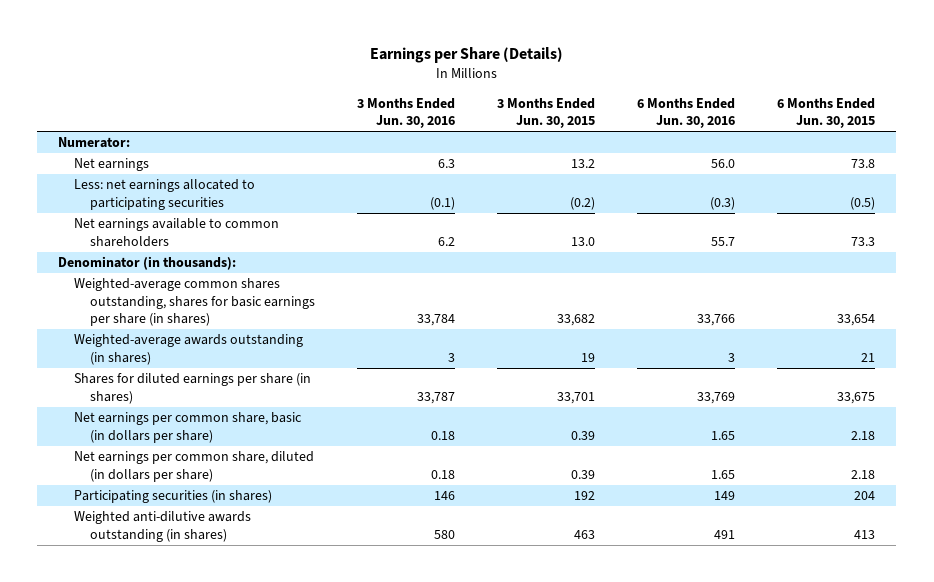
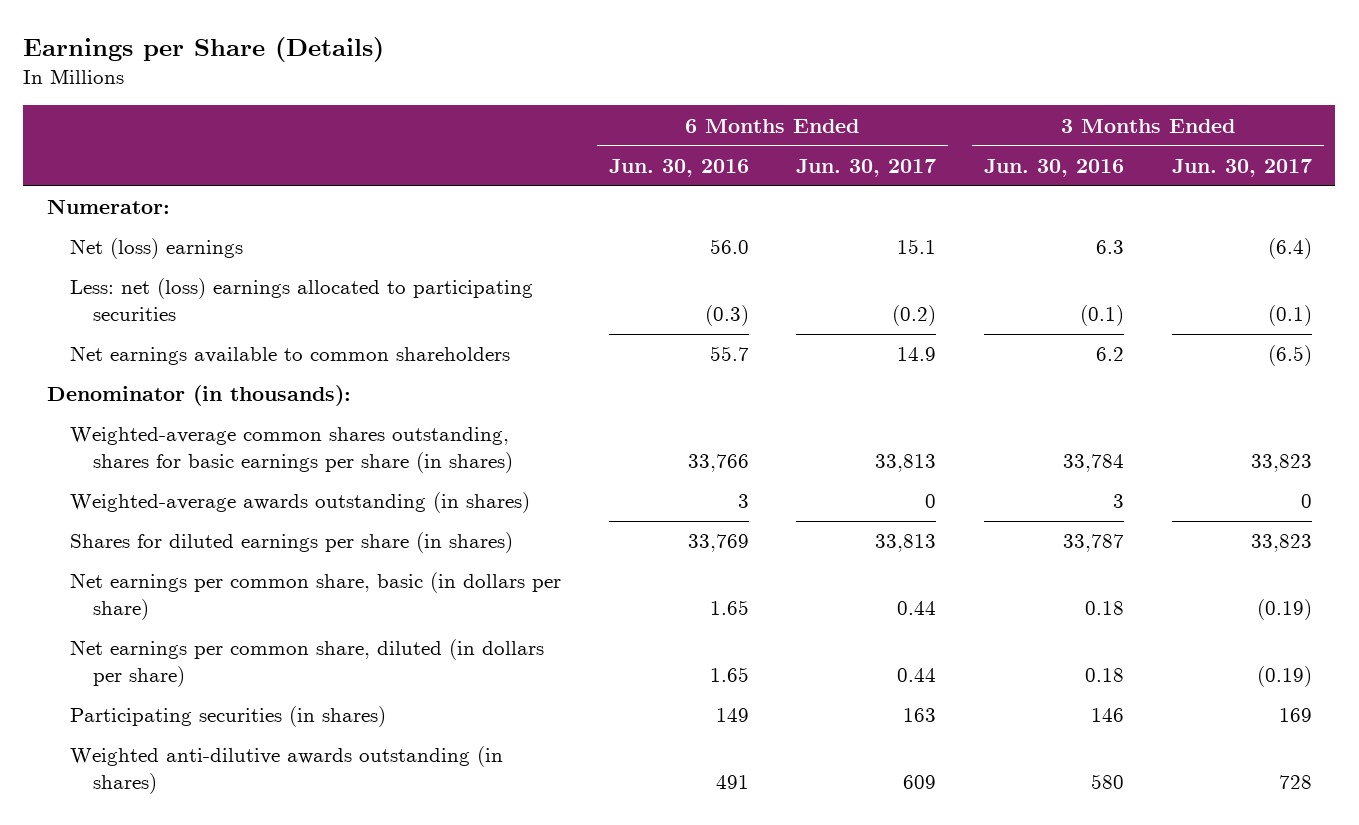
[497,97,596,129] 3 Months Ended Jun. 30, 2015 -> none
[777,97,876,129] 6 Months Ended Jun. 30, 2015 -> none
none -> [796,158,937,177] Jun. 30, 2017
none -> [1171,158,1312,177] Jun. 30, 2017
[74,158,150,172] Net earnings -> [69,238,243,260] Net (loss) earnings
[74,179,256,210] Less: net earnings allocated to participating securities -> [69,278,533,321] Less: net (loss) earnings allocated to participating securities

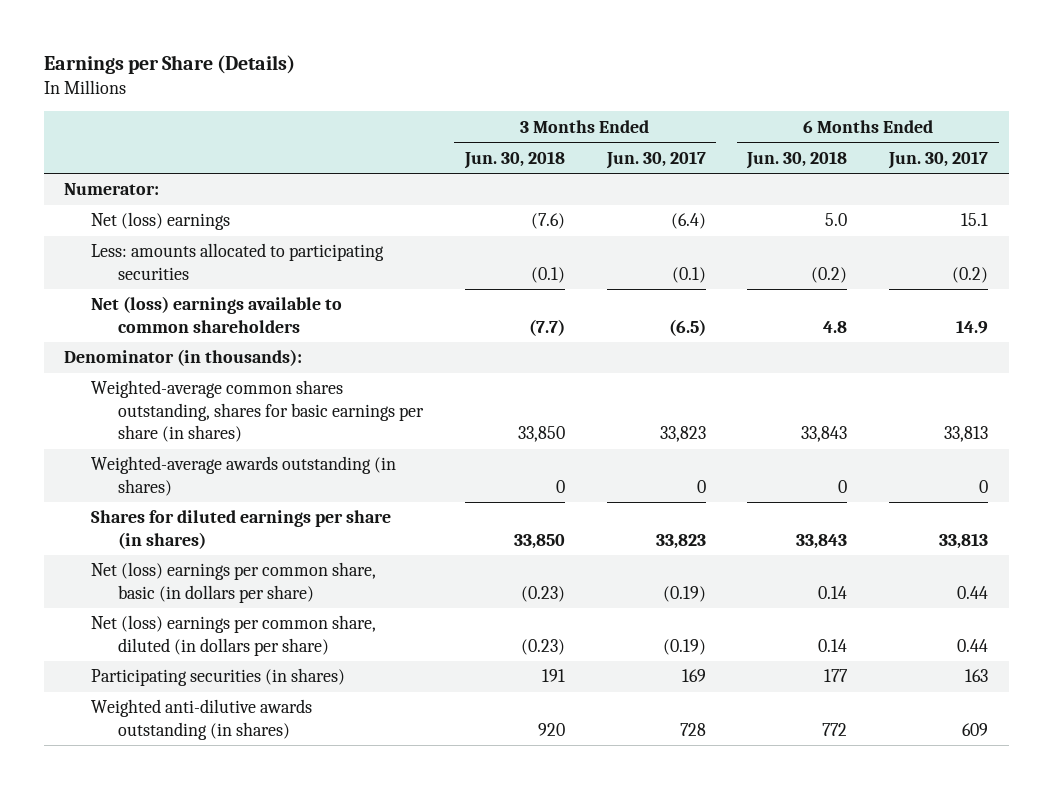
[608,158,749,177] Jun. 30, 2016 -> none
[983,158,1124,177] Jun. 30, 2016 -> none
none -> [463,150,565,169] Jun. 30, 2018
none -> [746,150,848,169] Jun. 30, 2018
[69,278,533,321] Less: net (loss) earnings allocated to participating securities -> [91,243,385,280] Less: amounts allocated to participating securities
[69,346,510,366] Net earnings available to common shareholders -> [91,296,343,333] Net (loss) earnings available to common shareholders
[69,572,561,620] Net earnings per common share, basic (in dollars per share) -> [91,562,377,603] Net (loss) earnings per common share, basic (in dollars per share)
[69,639,544,687] Net earnings per common share, diluted (in dollars per share) -> [91,615,377,656] Net (loss) earnings per common share, diluted (in dollars per share)

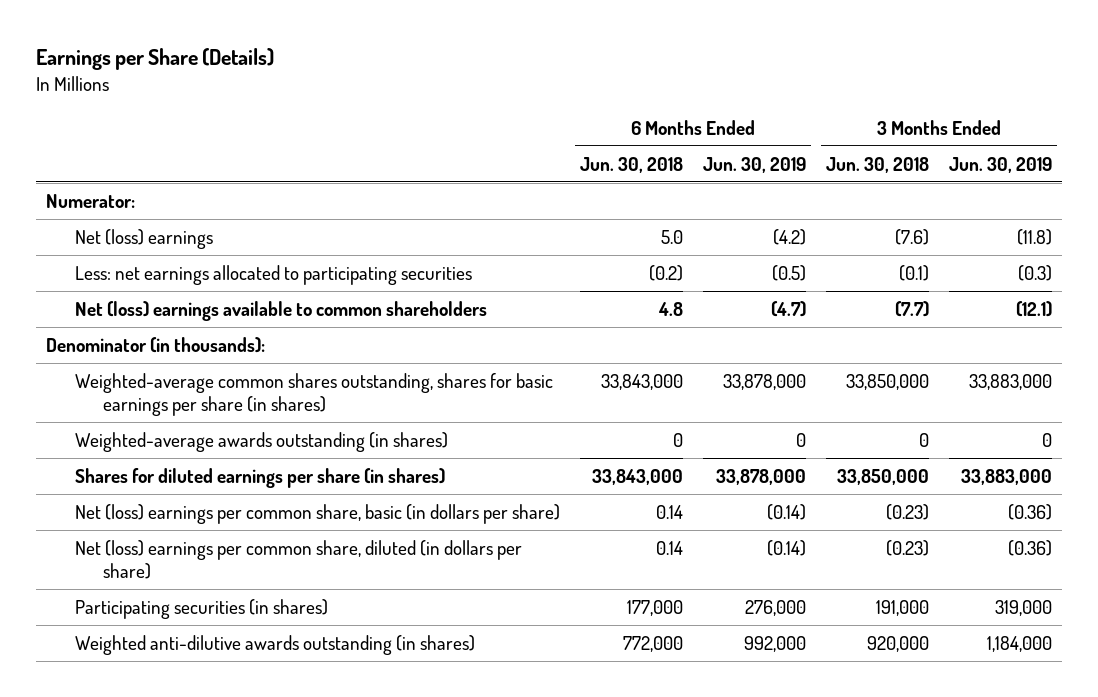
[605,150,706,169] Jun. 30, 2017 -> none
[888,150,989,169] Jun. 30, 2017 -> none
none -> [702,156,806,173] Jun. 30, 2019
none -> [948,156,1052,173] Jun. 30, 2019
[91,243,385,280] Less: amounts allocated to participating securities -> [74,264,472,285] Less: net earnings allocated to participating securities
[517,426,565,443] 33,850 -> [845,373,929,390] 33,850,000
[801,426,848,443] 33,843 -> [600,373,683,390] 33,843,000
[513,533,565,549] 33,850 -> [836,468,929,485] 33,850,000
[796,533,848,549] 33,843 -> [591,468,683,485] 33,843,000
[541,669,565,683] 191 -> [875,599,929,616] 191,000
[824,669,849,683] 177 -> [626,599,683,616] 177,000
[537,722,565,736] 920 -> [866,635,929,652] 920,000
[822,722,848,736] 772 -> [622,635,683,652] 772,000

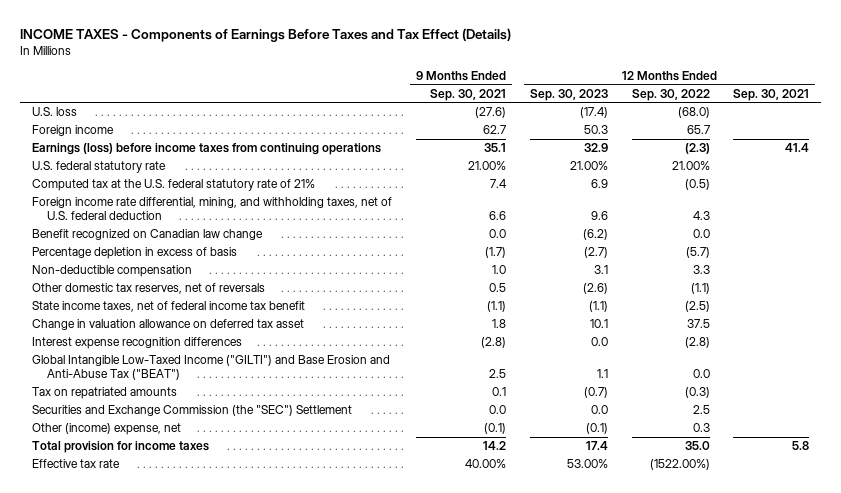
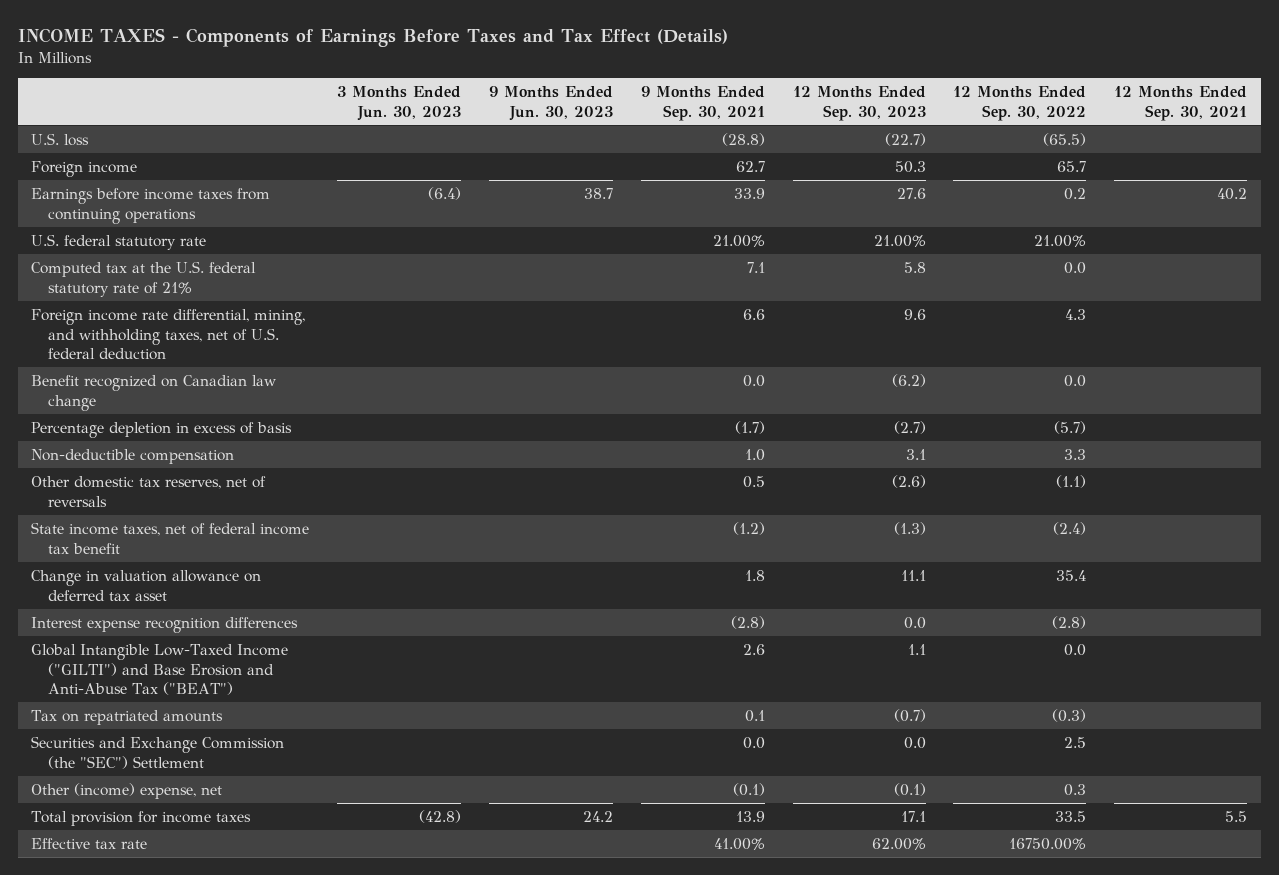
none -> [337,85,462,121] 3 Months Ended Jun. 30, 2023
none -> [489,85,614,121] 9 Months Ended Jun. 30, 2023
[474,107,506,119] (27.6) -> [721,132,765,146] (28.8)
[579,107,608,119] (17.4) -> [884,132,926,146] (22.7)
[677,107,710,119] (68.0) -> [1043,132,1087,146] (65.5)
[32,143,382,156] Earnings (loss) before income taxes from continuing operations -> [31,187,271,224] Earnings before income taxes from continuing operations
[483,143,506,153] 35.1 -> [733,187,765,199] 33.9
[583,143,608,153] 32.9 -> [896,187,926,199] 27.6
[684,143,710,155] (2.3) -> [1064,187,1087,200] 0.2
[785,143,810,153] 41.4 -> [1217,187,1248,200] 40.2
[489,179,507,189] 7.4 -> [746,261,765,273] 7.1
[590,179,608,189] 6.9 -> [903,261,926,273] 5.8
[684,179,710,191] (0.5) -> [1064,261,1087,274] 0.0
[486,301,506,313] (1.1) -> [732,521,765,535] (1.2)
[588,301,608,313] (1.1) -> [893,521,926,535] (1.3)
[684,301,710,313] (2.5) -> [1053,521,1087,535] (2.4)
[589,319,608,329] 10.1 -> [900,569,926,581] 11.1
[686,319,710,329] 37.5 -> [1056,569,1087,581] 35.4
[488,369,506,379] 2.5 -> [742,643,765,655] 2.6
[482,441,506,451] 14.2 -> [735,810,765,822] 13.9
[585,441,608,451] 17.4 -> [900,810,926,822] 17.1
[684,441,710,451] 35.0 -> [1055,810,1087,822] 33.5
[792,441,810,451] 5.8 -> [1225,810,1248,822] 5.5
[464,459,506,469] 40.00% -> [713,837,765,850] 41.00%
[566,459,608,469] 53.00% -> [871,837,926,850] 62.00%
[649,459,710,471] (1522.00%) -> [1009,837,1087,850] 16750.00%

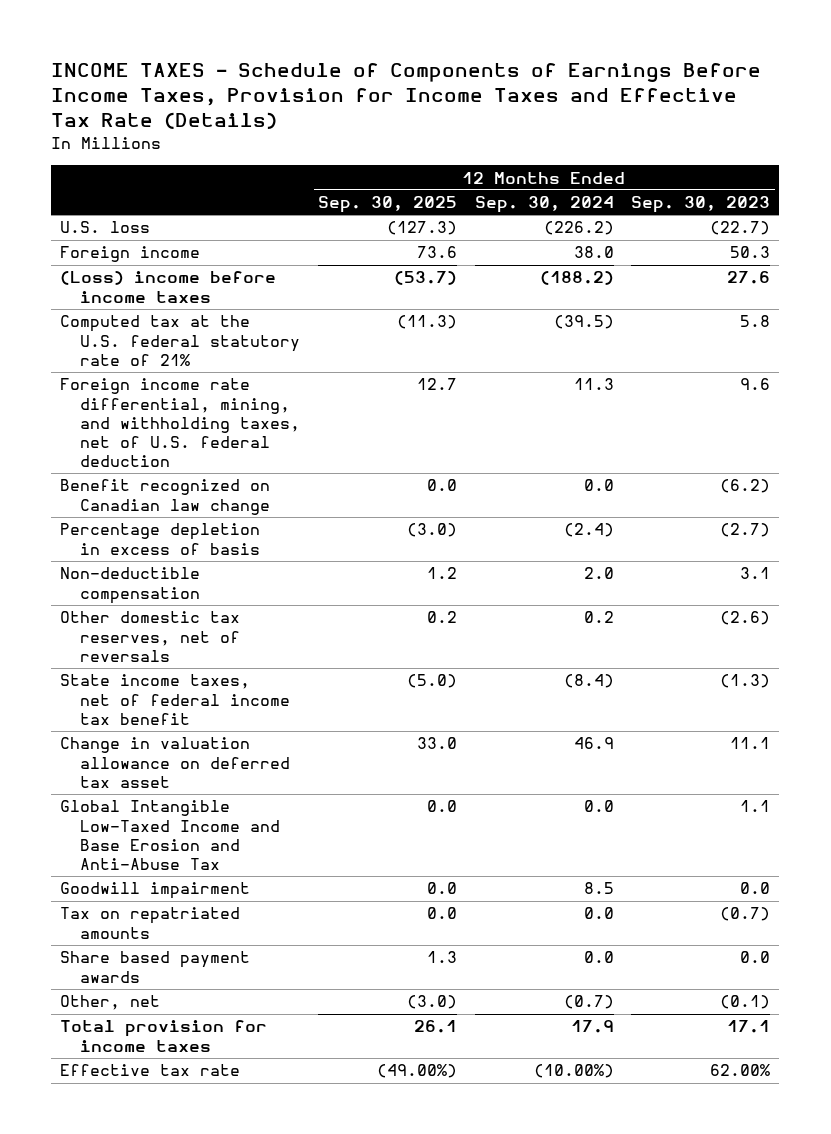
[17,27,728,47] INCOME TAXES - Components of Earnings Before Taxes and Tax Effect (Details) -> [51,62,762,130] INCOME TAXES - Schedule of Components of Earnings Before Income Taxes, Provision for Income Taxes and Effective Tax Rate (Details)
[337,85,462,121] 3 Months Ended Jun. 30, 2023 -> none
[489,85,614,121] 9 Months Ended Jun. 30, 2023 -> none
[640,85,765,121] 9 Months Ended Sep. 30, 2021 -> none
[953,85,1087,121] 12 Months Ended Sep. 30, 2022 -> none
[1114,85,1248,121] 12 Months Ended Sep. 30, 2021 -> none
none -> [317,196,457,214] Sep. 30, 2025
none -> [474,196,614,214] Sep. 30, 2024
[31,233,207,250] U.S. federal statutory rate -> none
[31,187,271,224] Earnings before income taxes from continuing operations -> [60,271,277,303] (Loss) income before income taxes
[31,616,299,633] Interest expense recognition differences -> none
[31,643,289,696] Global Intangible Low-Taxed Income ("GILTI") and Base Erosion and Anti-Abuse Tax ("BEAT") -> [60,800,281,870] Global Intangible Low-Taxed Income and Base Erosion and Anti-Abuse Tax
none -> [60,882,251,900] Goodwill impairment
[31,735,285,769] Securities and Exchange Commission (the "SEC") Settlement -> [60,951,251,983] Share based payment awards
[31,782,223,799] Other (income) expense, net -> [60,995,161,1011] Other, net

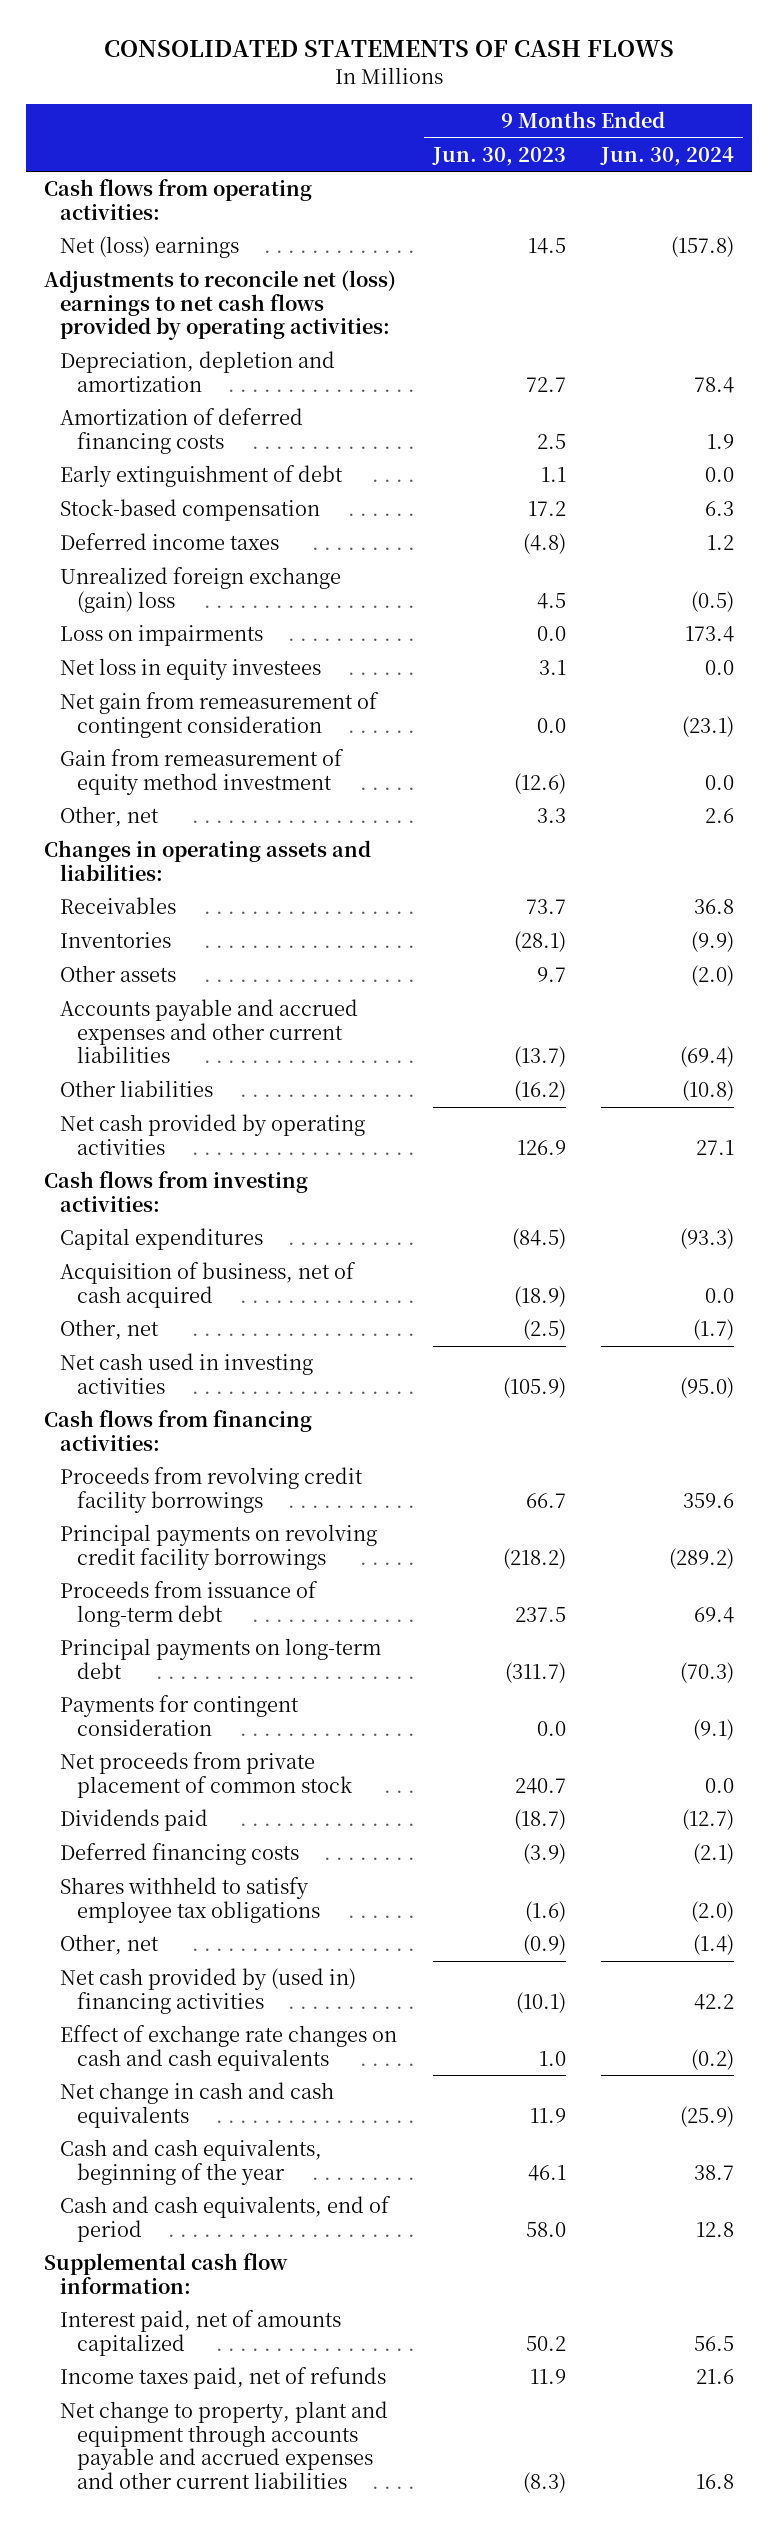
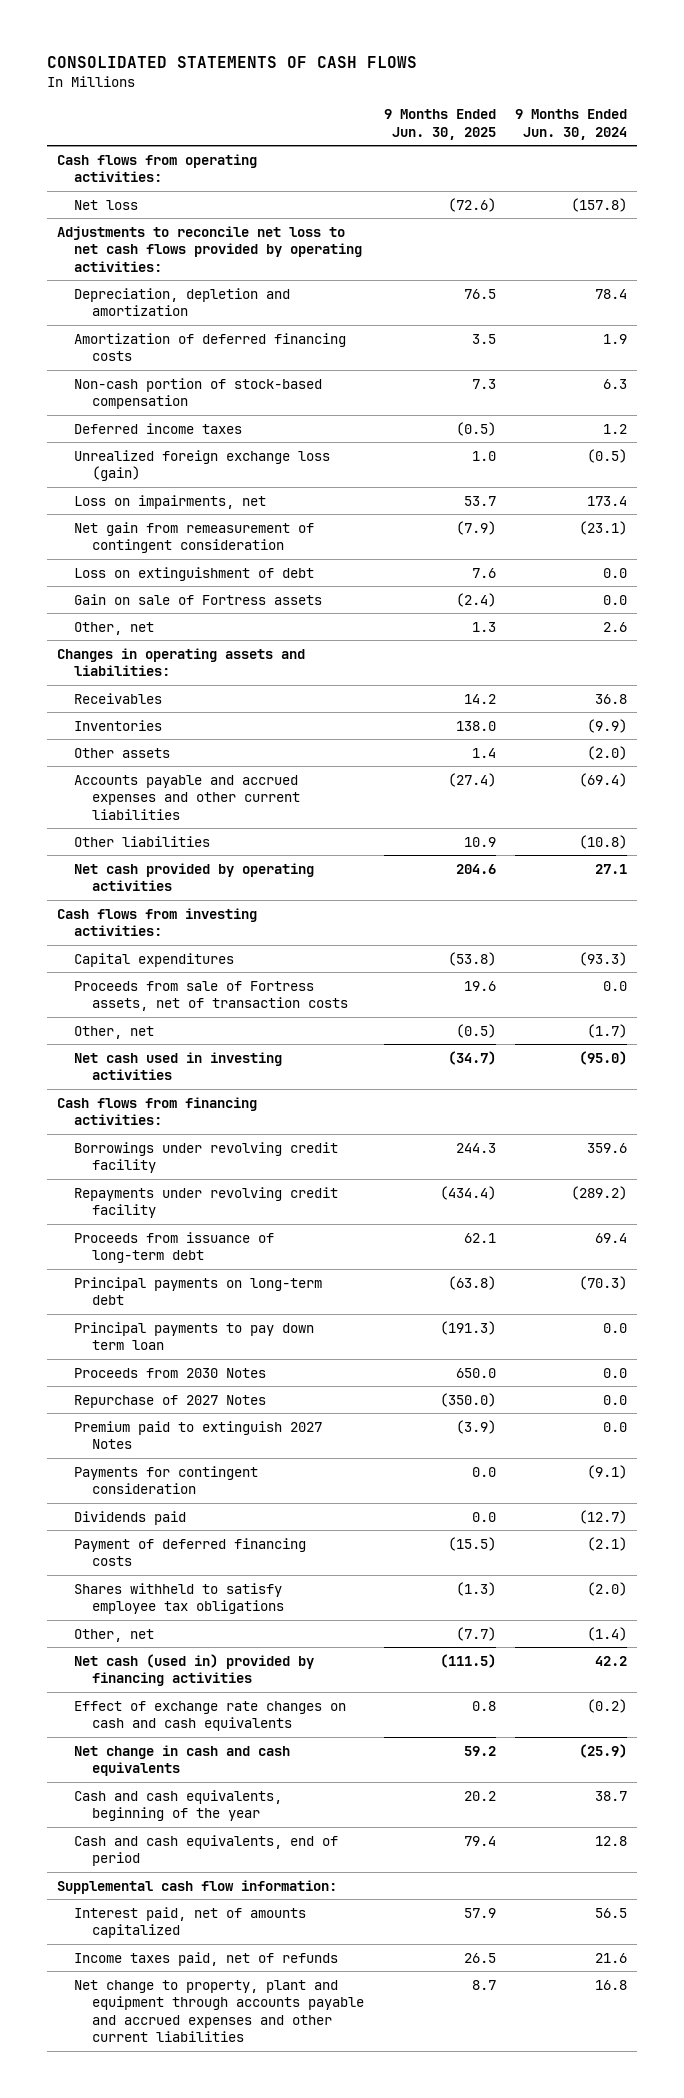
[431,146,566,166] Jun. 30, 2023 -> none
none -> [383,109,496,140] 9 Months Ended Jun. 30, 2025
[60,236,240,259] Net (loss) earnings -> [74,199,139,210] Net loss
[43,270,396,341] Adjustments to reconcile net (loss) earnings to net cash flows provided by operating activities: -> [57,225,363,272] Adjustments to reconcile net loss to net cash flows provided by operating activities:
[60,465,344,488] Early extinguishment of debt -> none
[60,499,321,522] Stock-based compensation -> [74,377,323,410] Non-cash portion of stock-based compensation
[60,658,322,681] Net loss in equity investees -> none
[60,567,342,613] Unrealized foreign exchange (gain) loss -> [74,449,331,482] Unrealized foreign exchange loss (gain)
[60,625,264,647] Loss on impairments -> [74,494,267,509] Loss on impairments, net
[60,749,345,795] Gain from remeasurement of equity method investment -> none
none -> [74,566,315,581] Loss on extinguishment of debt
none -> [74,593,323,605] Gain on sale of Fortress assets
[60,1262,357,1308] Acquisition of business, net of cash acquired -> none
none -> [74,980,348,1012] Proceeds from sale of Fortress assets, net of transaction costs
[60,1467,364,1513] Proceeds from revolving credit facility borrowings -> [74,1141,339,1174] Borrowings under revolving credit facility
[60,1524,378,1570] Principal payments on revolving credit facility borrowings -> [74,1186,339,1219] Repayments under revolving credit facility
none -> [74,1321,315,1351] Principal payments to pay down term loan
none -> [74,1367,267,1378] Proceeds from 2030 Notes
none -> [74,1394,267,1408] Repurchase of 2027 Notes
none -> [74,1420,323,1450] Premium paid to extinguish 2027 Notes
[60,1752,353,1798] Net proceeds from private placement of common stock -> none
[60,1843,300,1866] Deferred financing costs -> [74,1537,307,1567] Payment of deferred financing costs
[60,1968,357,2014] Net cash provided by (used in) financing activities -> [74,1653,315,1687] Net cash (used in) provided by financing activities

